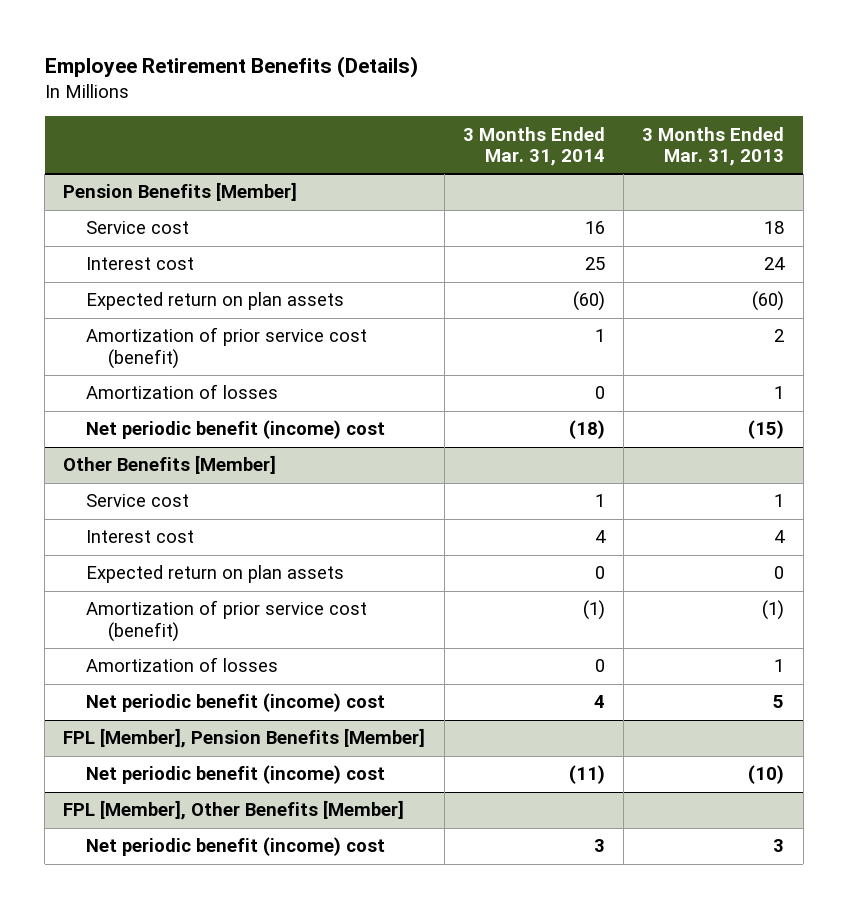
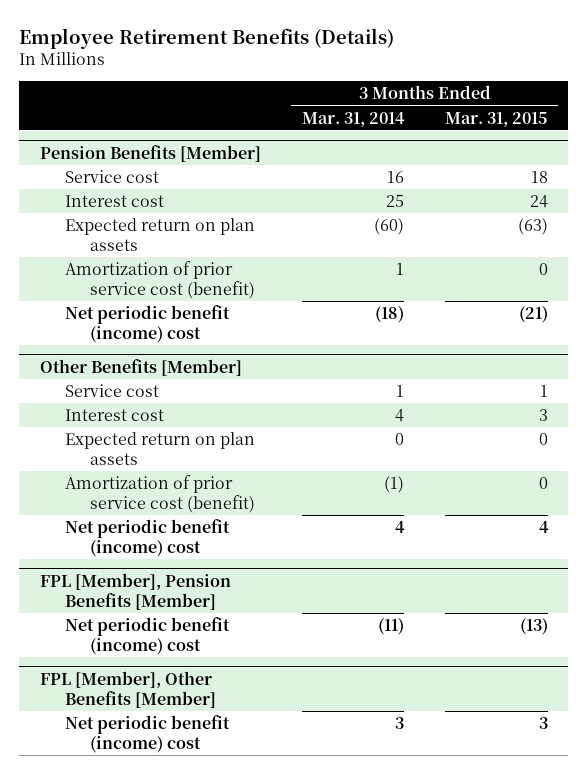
[642,126,785,167] 3 Months Ended Mar. 31, 2013 -> none
none -> [444,111,548,127] Mar. 31, 2015
[85,384,278,400] Amortization of losses -> none
[85,657,278,673] Amortization of losses -> none

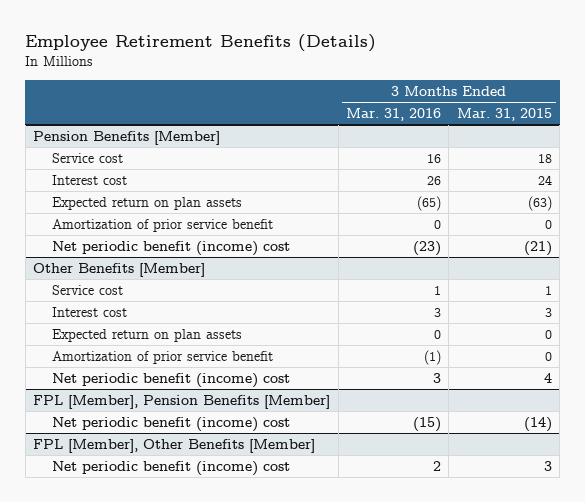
[301,111,405,127] Mar. 31, 2014 -> none
none -> [346,108,442,122] Mar. 31, 2016
[64,260,255,299] Amortization of prior service cost (benefit) -> [52,218,274,232] Amortization of prior service benefit
[64,474,255,513] Amortization of prior service cost (benefit) -> [52,350,274,364] Amortization of prior service benefit
[519,617,548,635] (13) -> [523,416,552,432] (14)

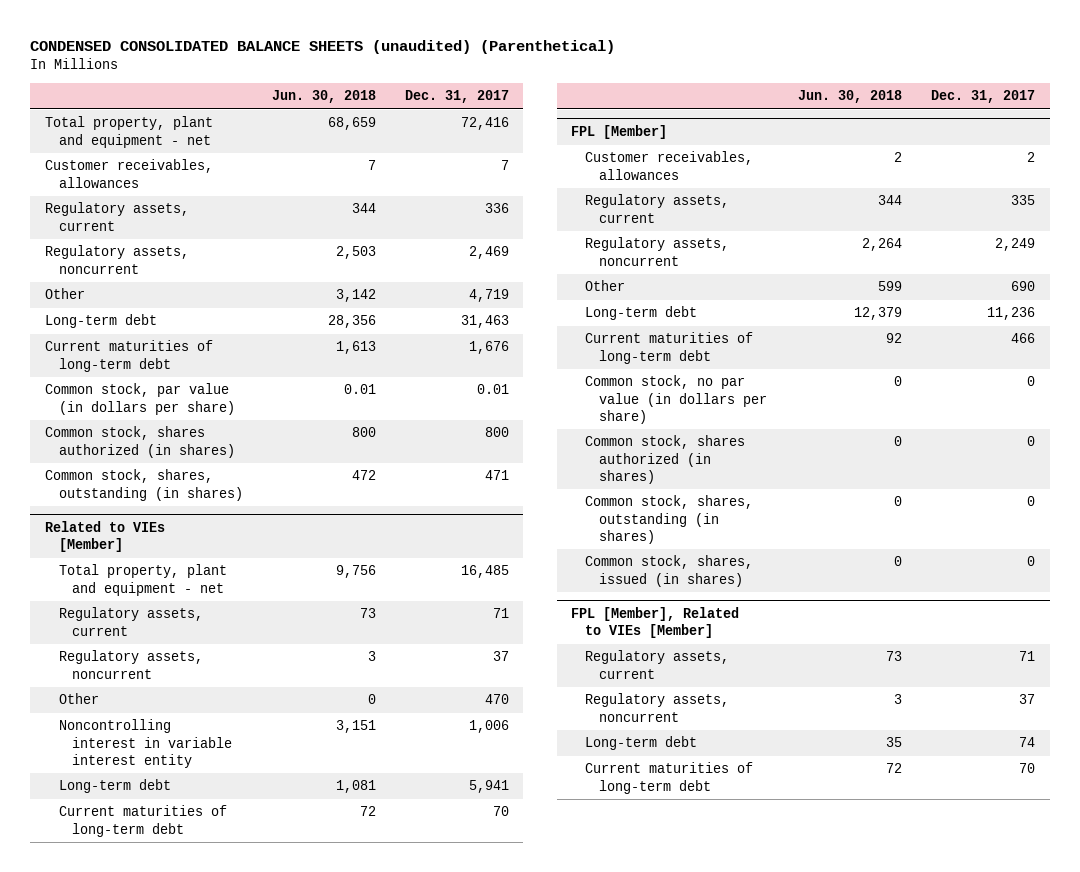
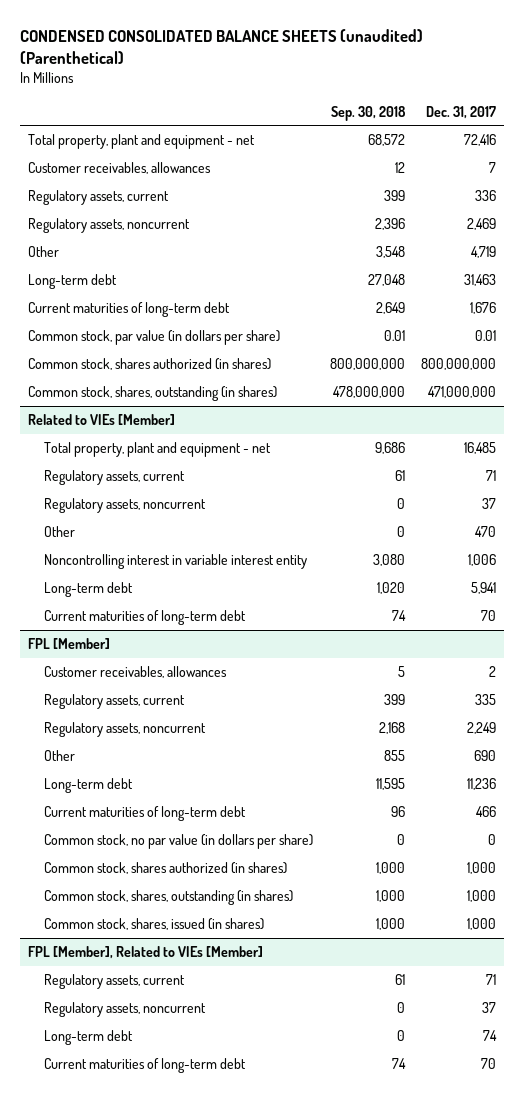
[271,90,376,104] Jun. 30, 2018 -> none
none -> [330,105,406,121] Sep. 30, 2018
[484,427,509,438] 800 -> [421,358,497,371] 800,000,000
[484,470,509,481] 471 -> [428,386,497,399] 471,000,000
[1027,436,1036,447] 0 -> [467,862,497,875] 1,000
[1027,496,1036,507] 0 -> [467,890,497,903] 1,000
[1027,556,1036,567] 0 -> [467,918,497,931] 1,000

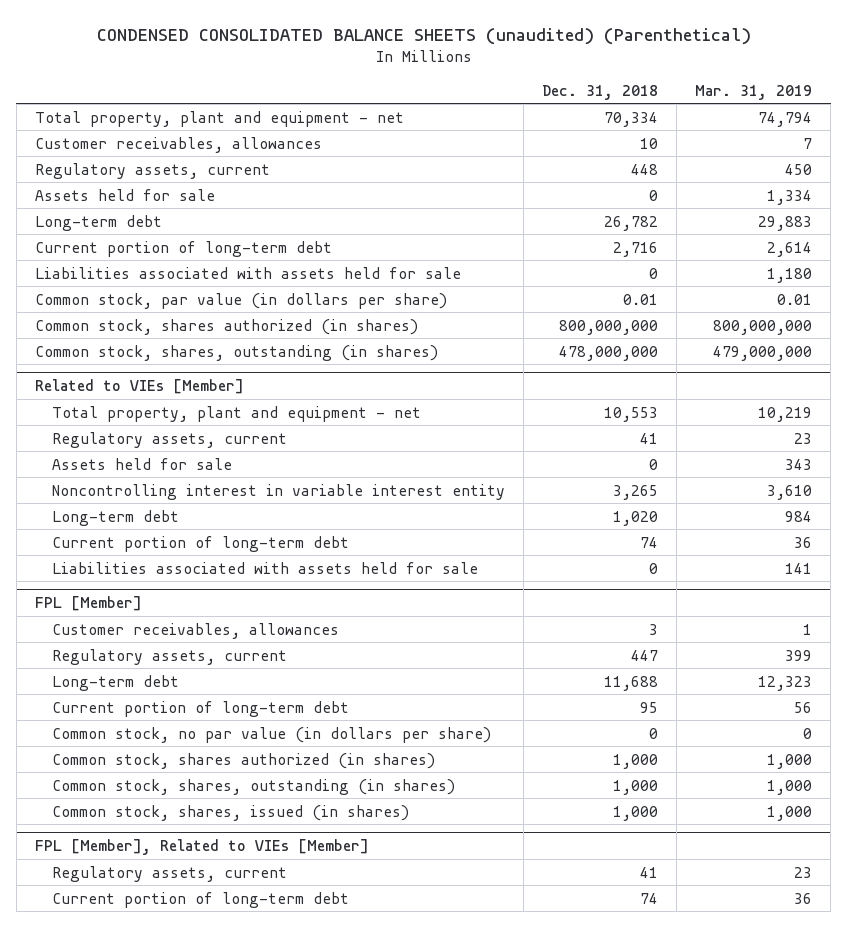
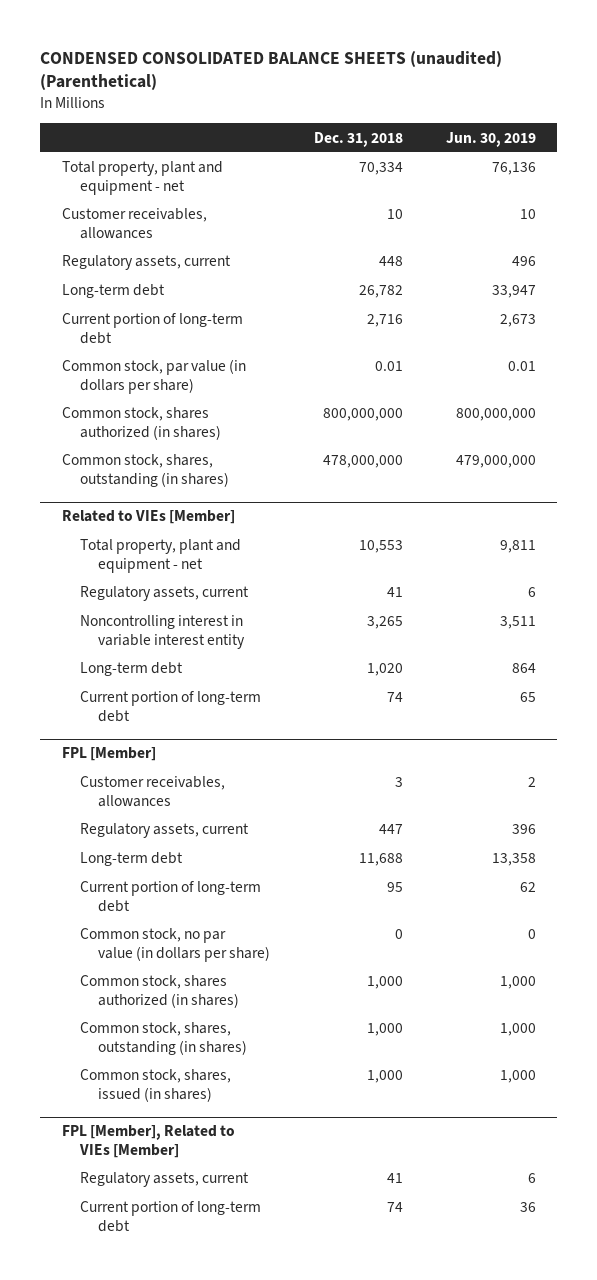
[695,84,813,100] Mar. 31, 2019 -> none
none -> [445,131,536,147] Jun. 30, 2019
[34,188,215,201] Assets held for sale -> none
[34,266,461,279] Liabilities associated with assets held for sale -> none
[51,457,232,470] Assets held for sale -> none
[51,561,478,574] Liabilities associated with assets held for sale -> none

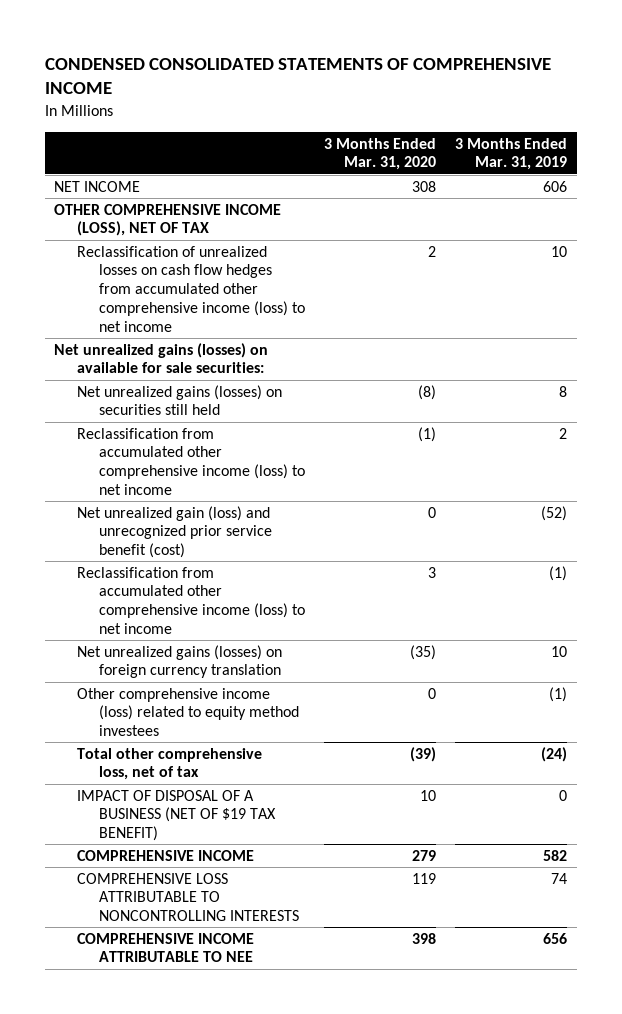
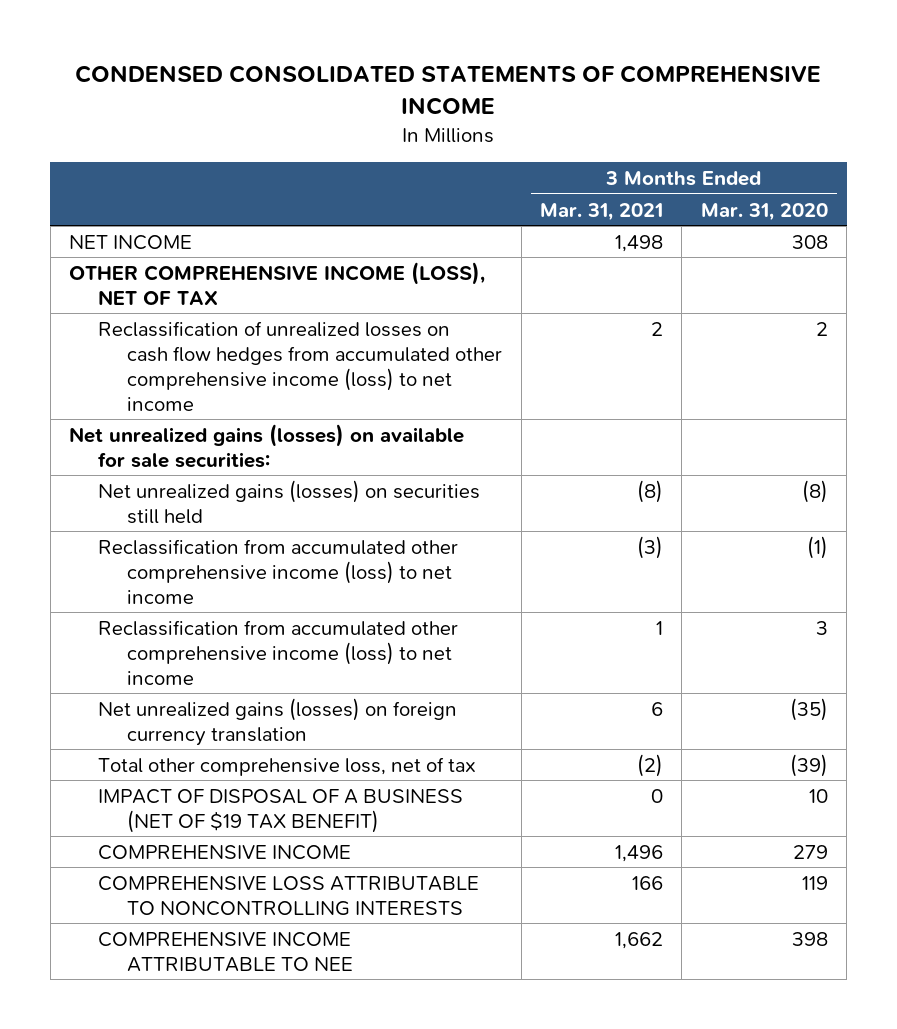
[455,137,568,171] 3 Months Ended Mar. 31, 2019 -> none
none -> [540,202,664,221] Mar. 31, 2021
[76,505,272,559] Net unrealized gain (loss) and unrecognized prior service benefit (cost) -> none
[76,687,299,737] Other comprehensive income (loss) related to equity method investees -> none

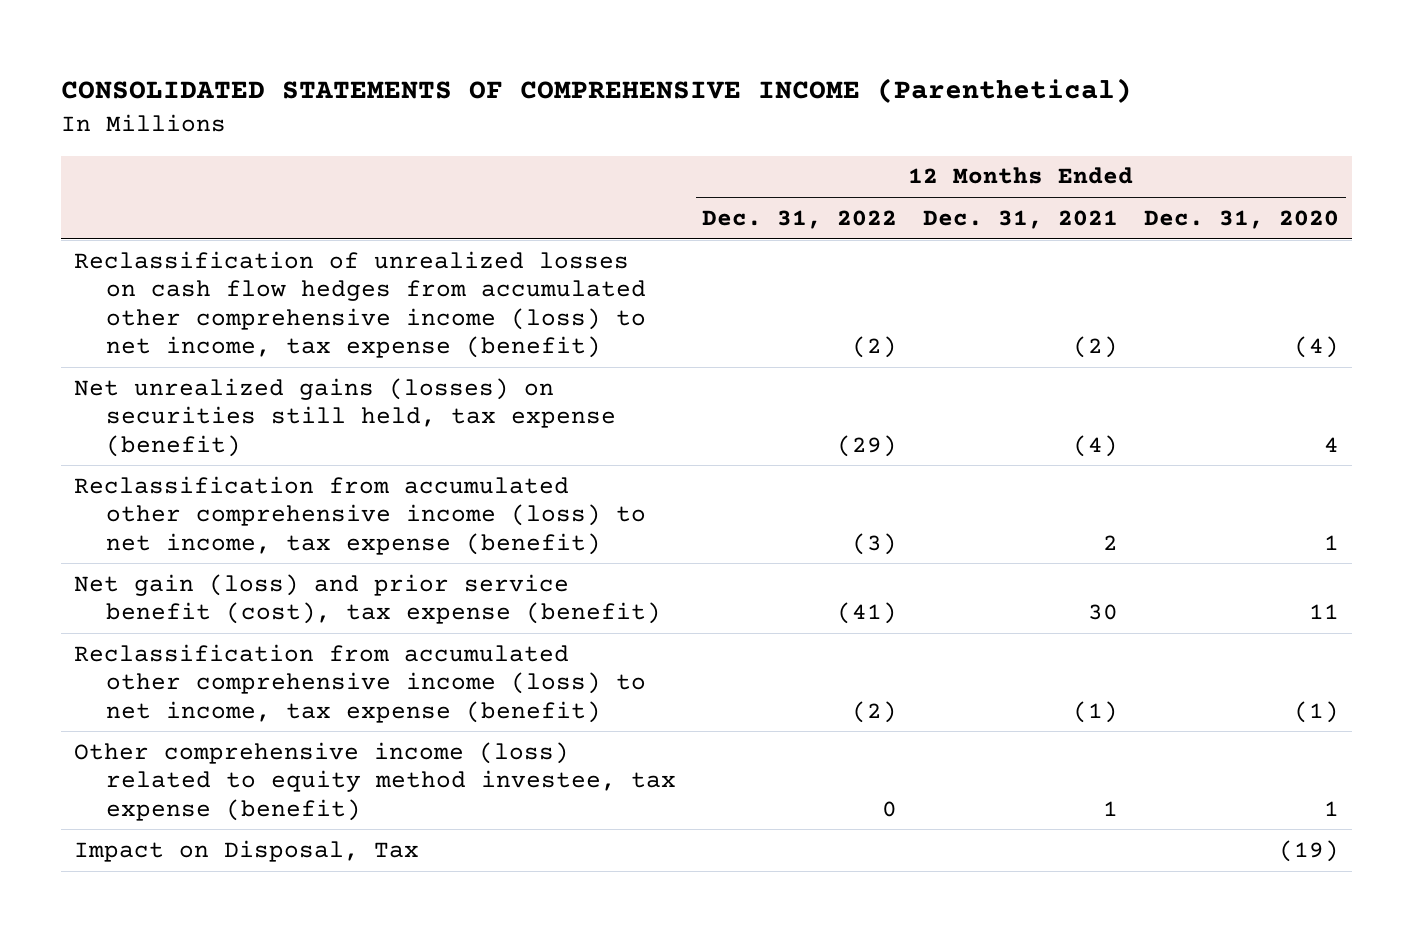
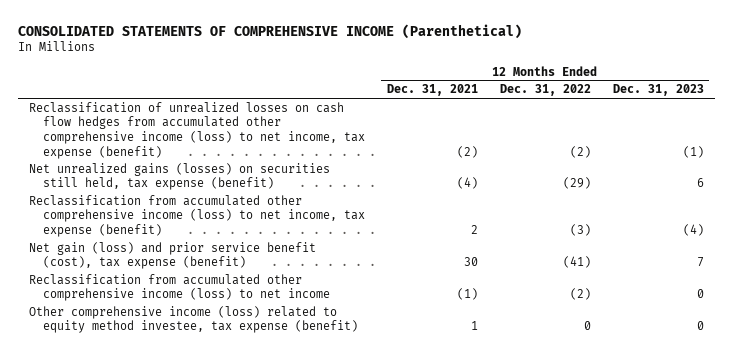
[1144,209,1340,229] Dec. 31, 2020 -> none
none -> [612,84,704,97] Dec. 31, 2023
[73,643,647,723] Reclassification from accumulated other comprehensive income (loss) to net income, tax expense (benefit) -> [29,273,330,302] Reclassification from accumulated other comprehensive income (loss) to net income
[73,839,419,862] Impact on Disposal, Tax -> none

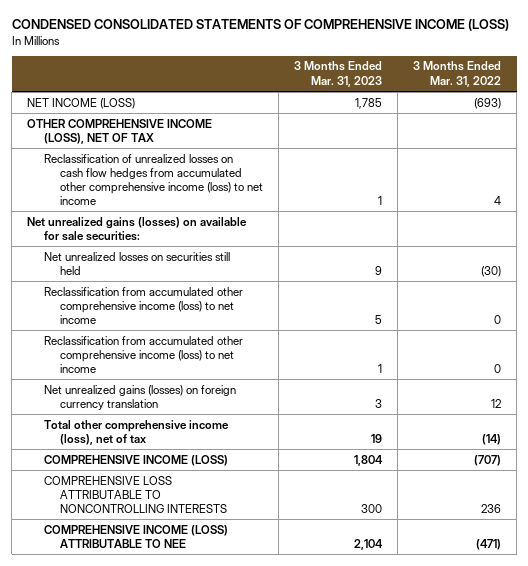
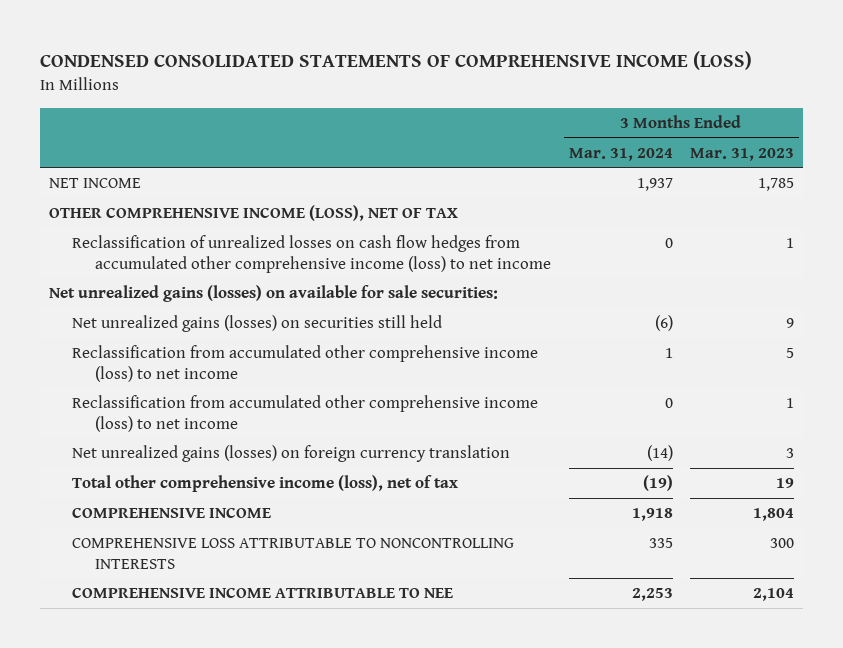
[413,61,502,87] 3 Months Ended Mar. 31, 2022 -> none
none -> [568,147,673,161] Mar. 31, 2024
[27,97,136,109] NET INCOME (LOSS) -> [49,178,142,189] NET INCOME
[43,251,230,275] Net unrealized losses on securities still held -> [72,315,443,333] Net unrealized gains (losses) on securities still held
[43,454,228,466] COMPREHENSIVE INCOME (LOSS) -> [72,507,272,519] COMPREHENSIVE INCOME
[43,524,228,548] COMPREHENSIVE INCOME (LOSS) ATTRIBUTABLE TO NEE -> [72,587,454,599] COMPREHENSIVE INCOME ATTRIBUTABLE TO NEE

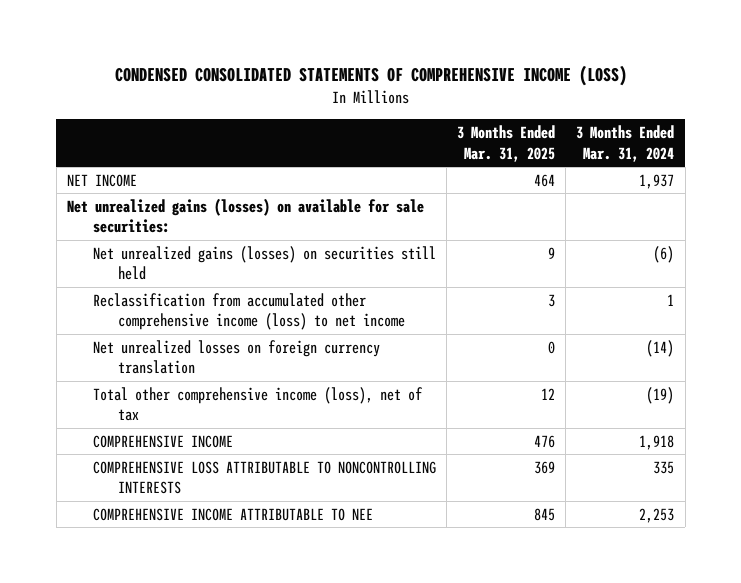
[690,147,795,161] Mar. 31, 2023 -> none
none -> [457,125,556,162] 3 Months Ended Mar. 31, 2025
[49,205,459,222] OTHER COMPREHENSIVE INCOME (LOSS), NET OF TAX -> none
[72,235,552,273] Reclassification of unrealized losses on cash flow hedges from accumulated other comprehensive income (loss) to net income -> none
[72,395,539,432] Reclassification from accumulated other comprehensive income (loss) to net income -> none
[72,445,511,463] Net unrealized gains (losses) on foreign currency translation -> [92,339,380,375] Net unrealized losses on foreign currency translation

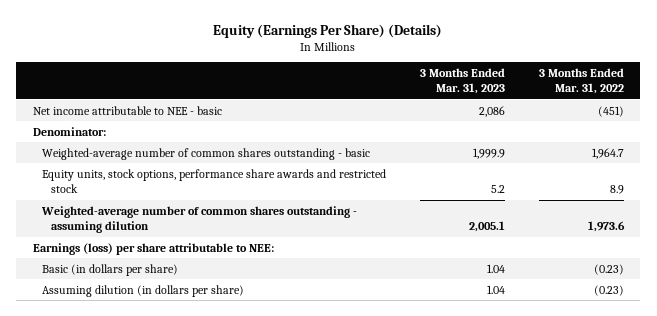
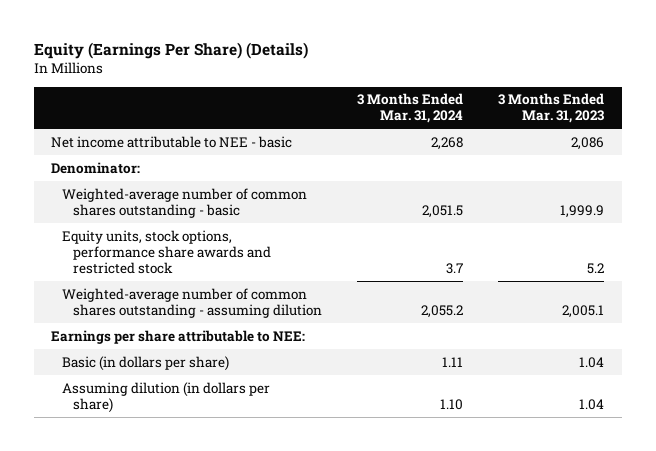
[538,67,624,95] 3 Months Ended Mar. 31, 2022 -> none
none -> [356,93,463,124] 3 Months Ended Mar. 31, 2024
[33,242,275,255] Earnings (loss) per share attributable to NEE: -> [51,329,306,344] Earnings per share attributable to NEE:

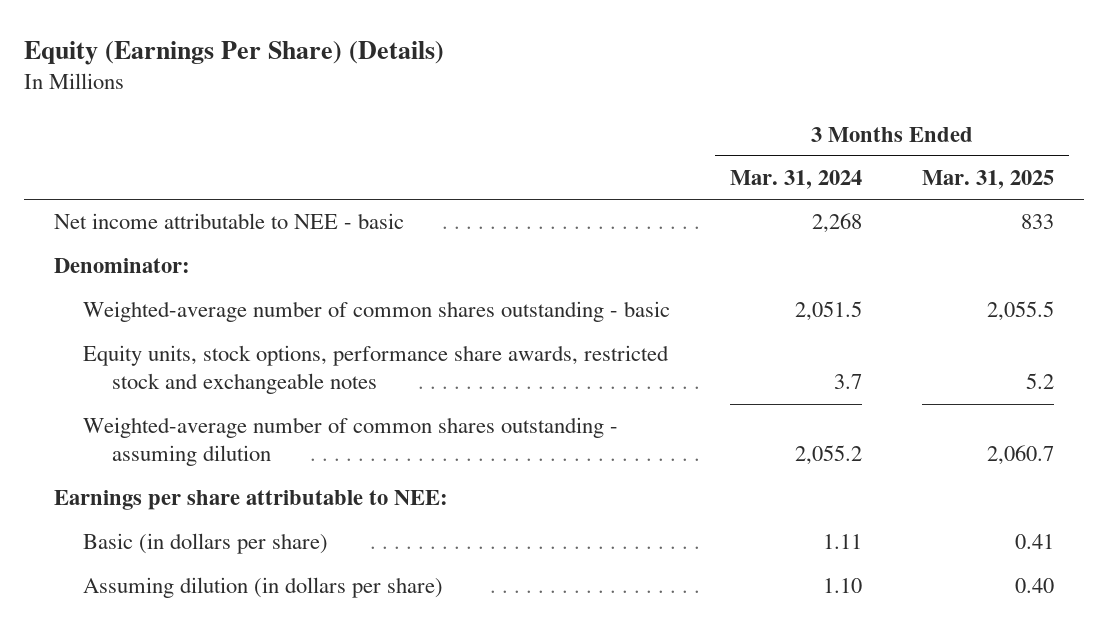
[498,93,605,124] 3 Months Ended Mar. 31, 2023 -> none
none -> [922,170,1055,190] Mar. 31, 2025
[62,229,271,274] Equity units, stock options, performance share awards and restricted stock -> [82,345,669,395] Equity units, stock options, performance share awards, restricted stock and exchangeable notes

